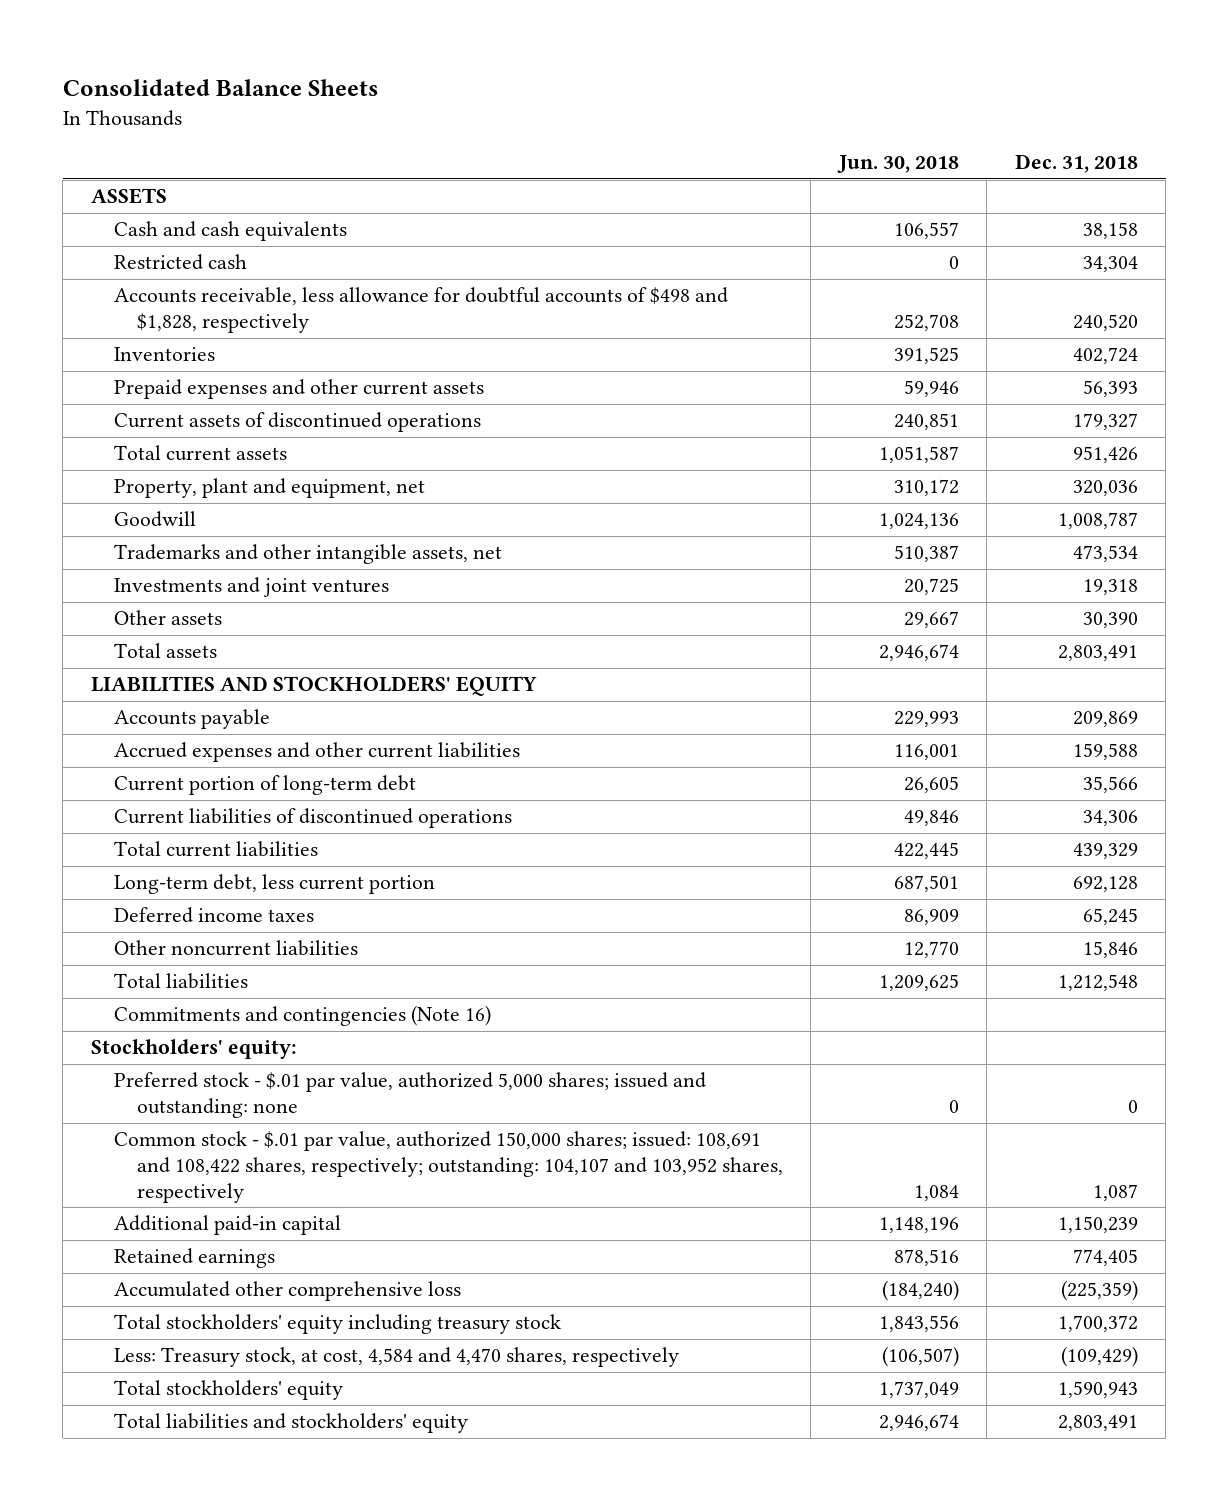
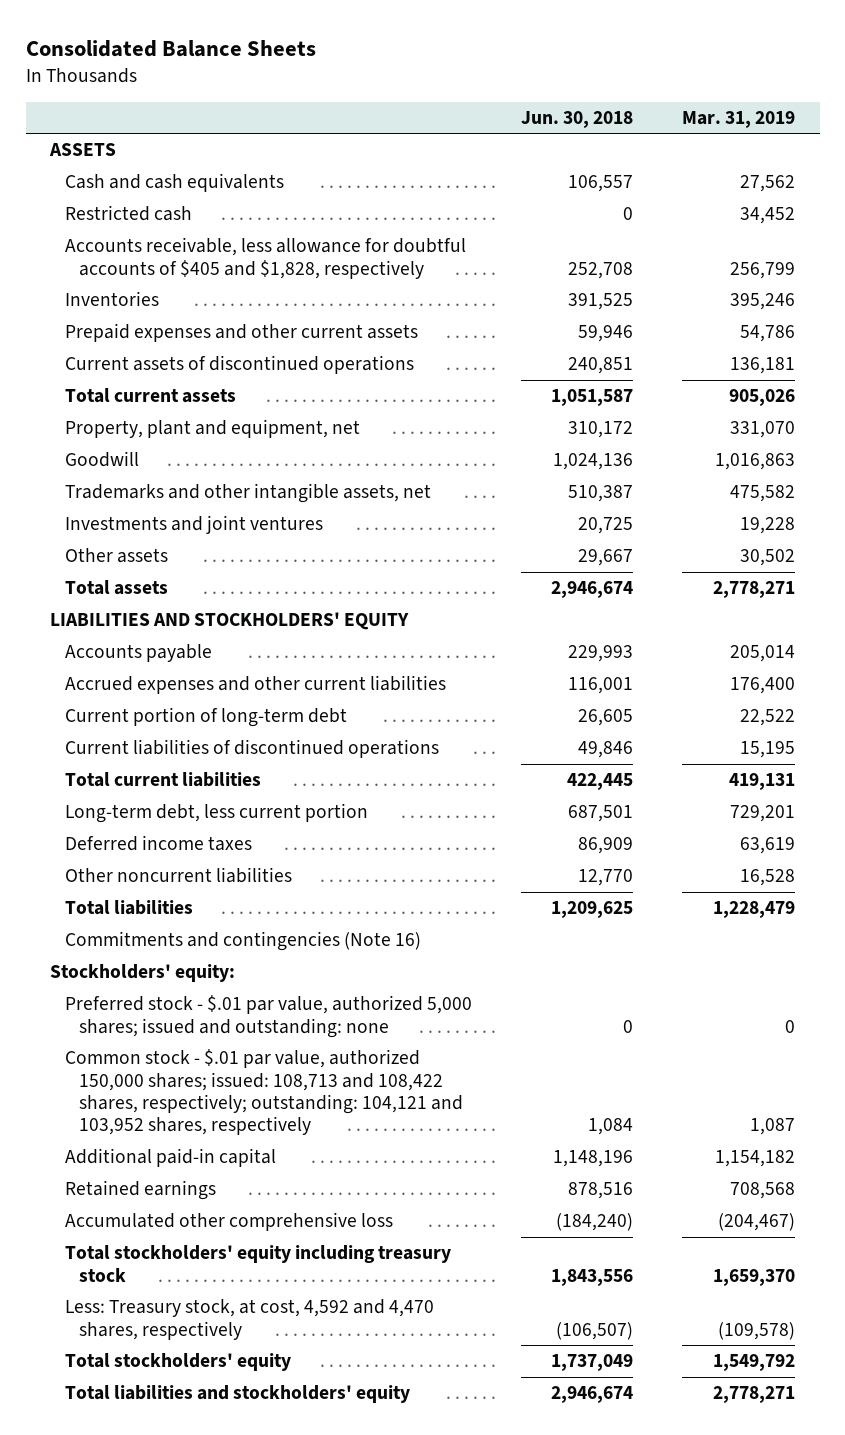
[1014,154,1138,174] Dec. 31, 2018 -> none
none -> [681,110,795,128] Mar. 31, 2019
[113,287,728,333] Accounts receivable, less allowance for doubtful accounts of $498 and $1,828, respectively -> [64,237,466,279] Accounts receivable, less allowance for doubtful accounts of $405 and $1,828, respectively
[113,1131,783,1203] Common stock - $.01 par value, authorized 150,000 shares; issued: 108,691 and 108,422 shares, respectively; outstanding: 104,107 and 103,952 shares, respectively -> [64,1049,464,1136] Common stock - $.01 par value, authorized 150,000 shares; issued: 108,713 and 108,422 shares, respectively; outstanding: 104,121 and 103,952 shares, respectively
[113,1347,679,1368] Less: Treasury stock, at cost, 4,584 and 4,470 shares, respectively -> [64,1299,434,1340] Less: Treasury stock, at cost, 4,592 and 4,470 shares, respectively

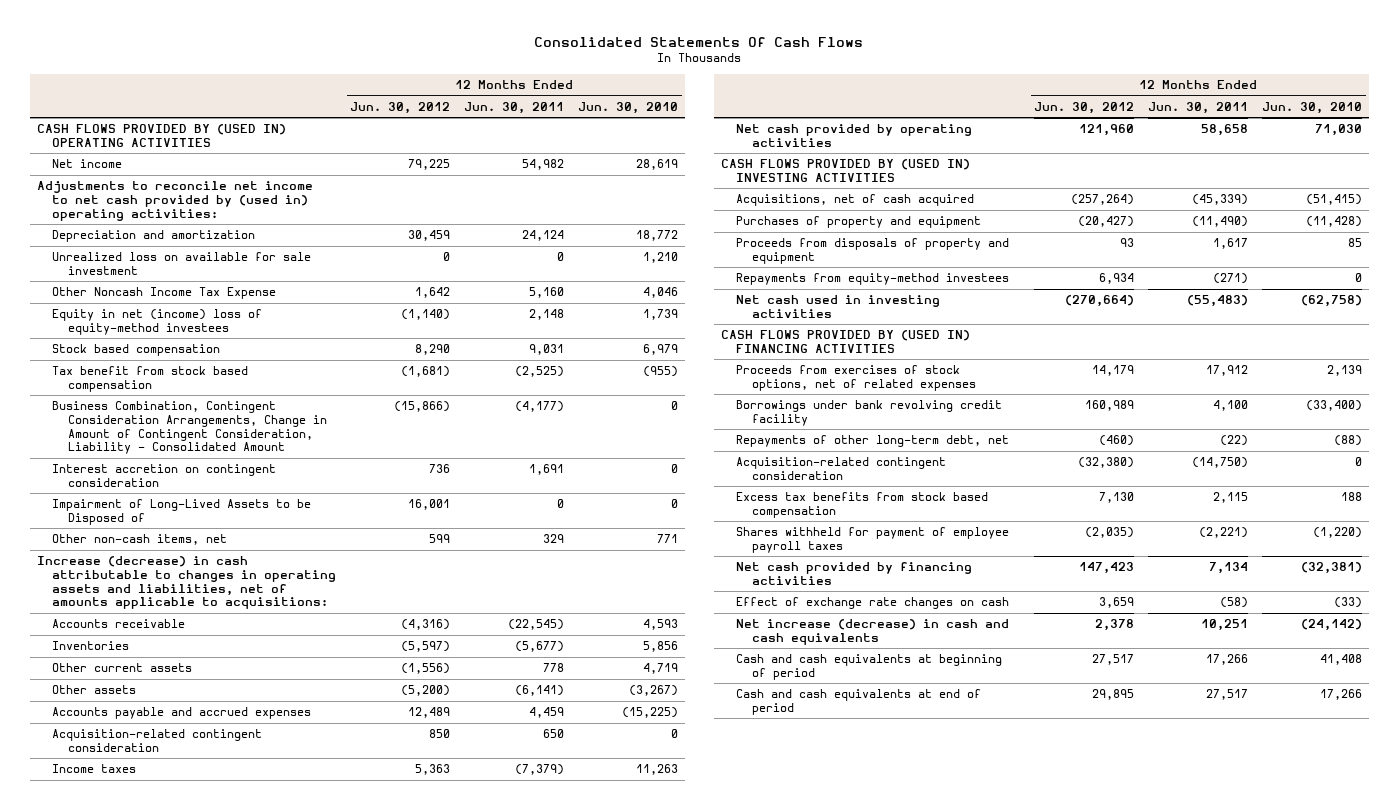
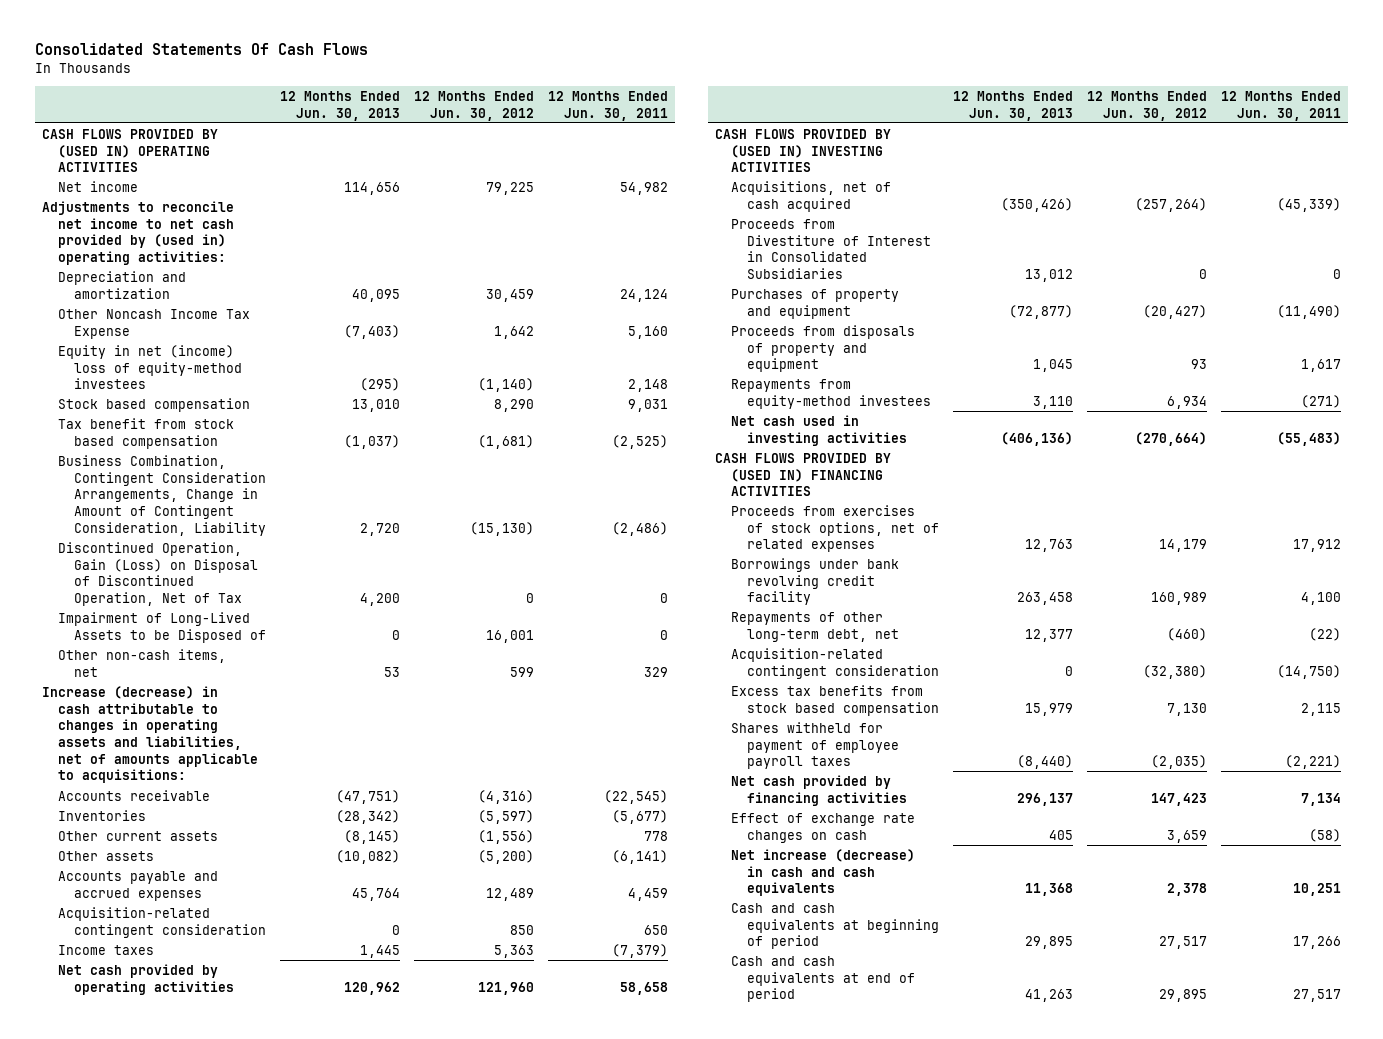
[578,101,679,114] Jun. 30, 2010 -> none
none -> [280,91,401,121] 12 Months Ended Jun. 30, 2013
[52,252,312,275] Unrealized loss on available for sale investment -> none
[52,464,277,487] Interest accretion on contingent consideration -> none
[52,401,327,455] Business Combination, Contingent Consideration Arrangements, Change in Amount of Contingent Consideration, Liability - Consolidated Amount -> [57,454,267,536] Business Combination, Contingent Consideration Arrangements, Change in Amount of Contingent Consideration, Liability
[394,401,451,413] (15,866) -> [469,521,534,536] (15,130)
[515,401,565,413] (4,177) -> [611,521,668,536] (2,486)
none -> [57,541,259,606] Discontinued Operation, Gain (Loss) on Disposal of Discontinued Operation, Net of Tax
none -> [731,218,932,279] Proceeds from Divestiture of Interest in Consolidated Subsidiaries

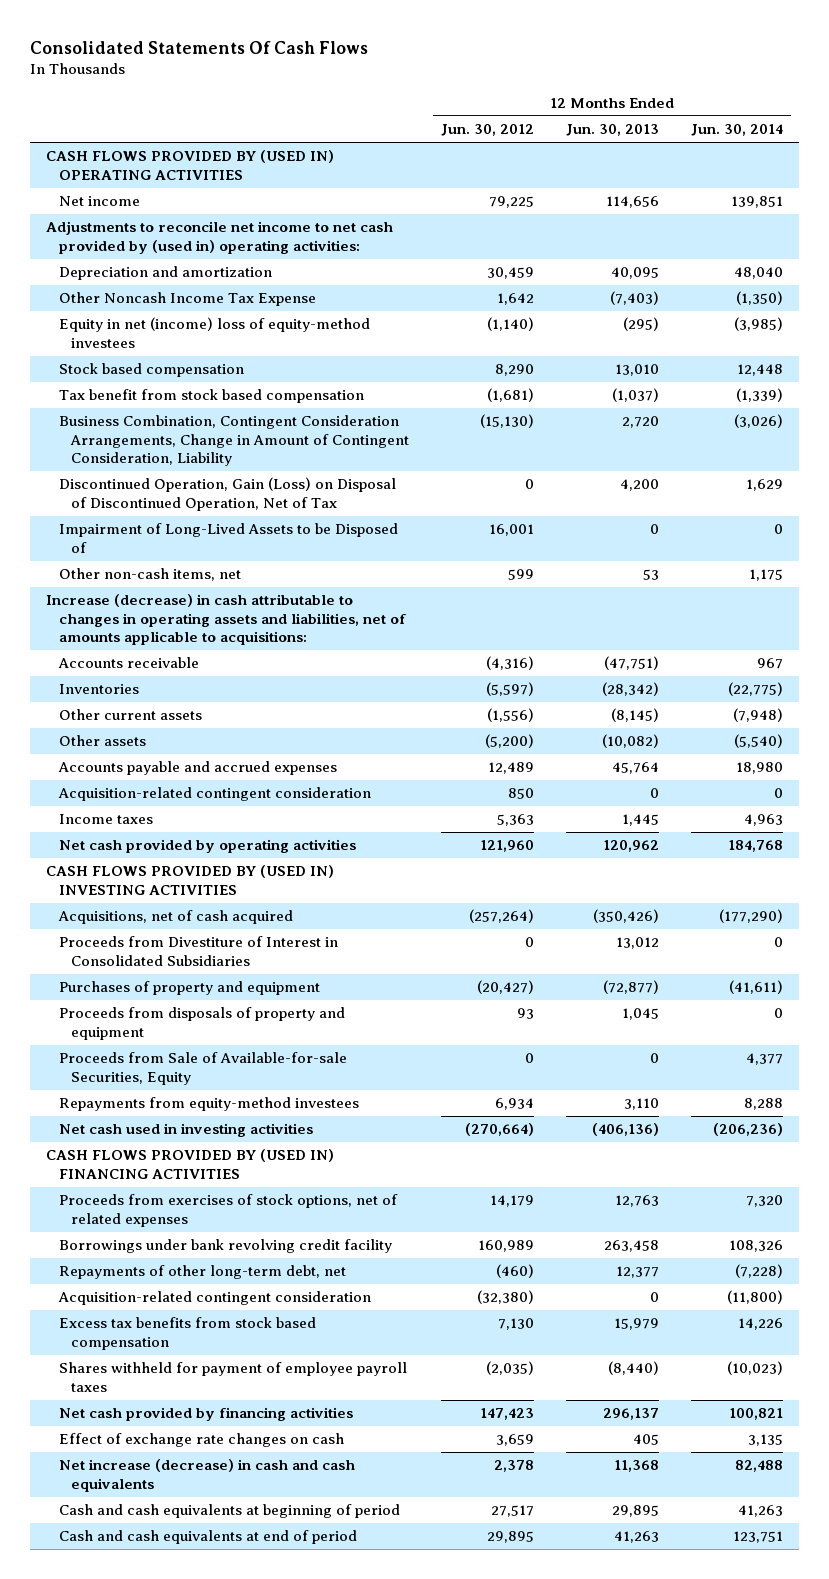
[547,91,668,121] 12 Months Ended Jun. 30, 2011 -> none
none -> [690,124,783,137] Jun. 30, 2014
none -> [58,1052,347,1085] Proceeds from Sale of Available-for-sale Securities, Equity

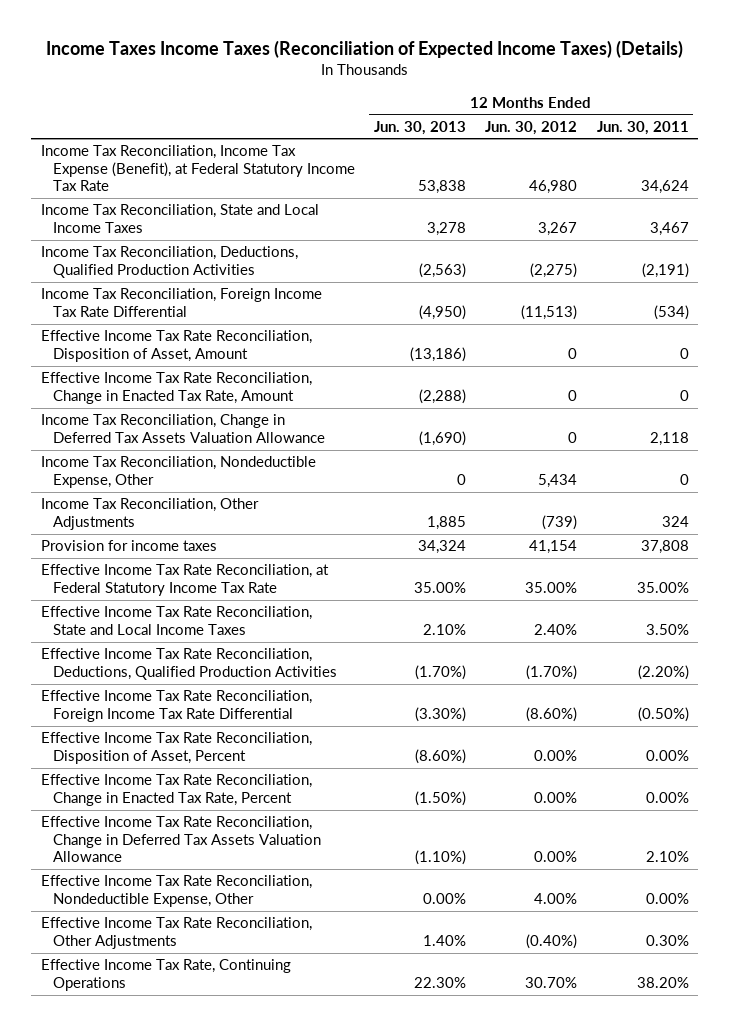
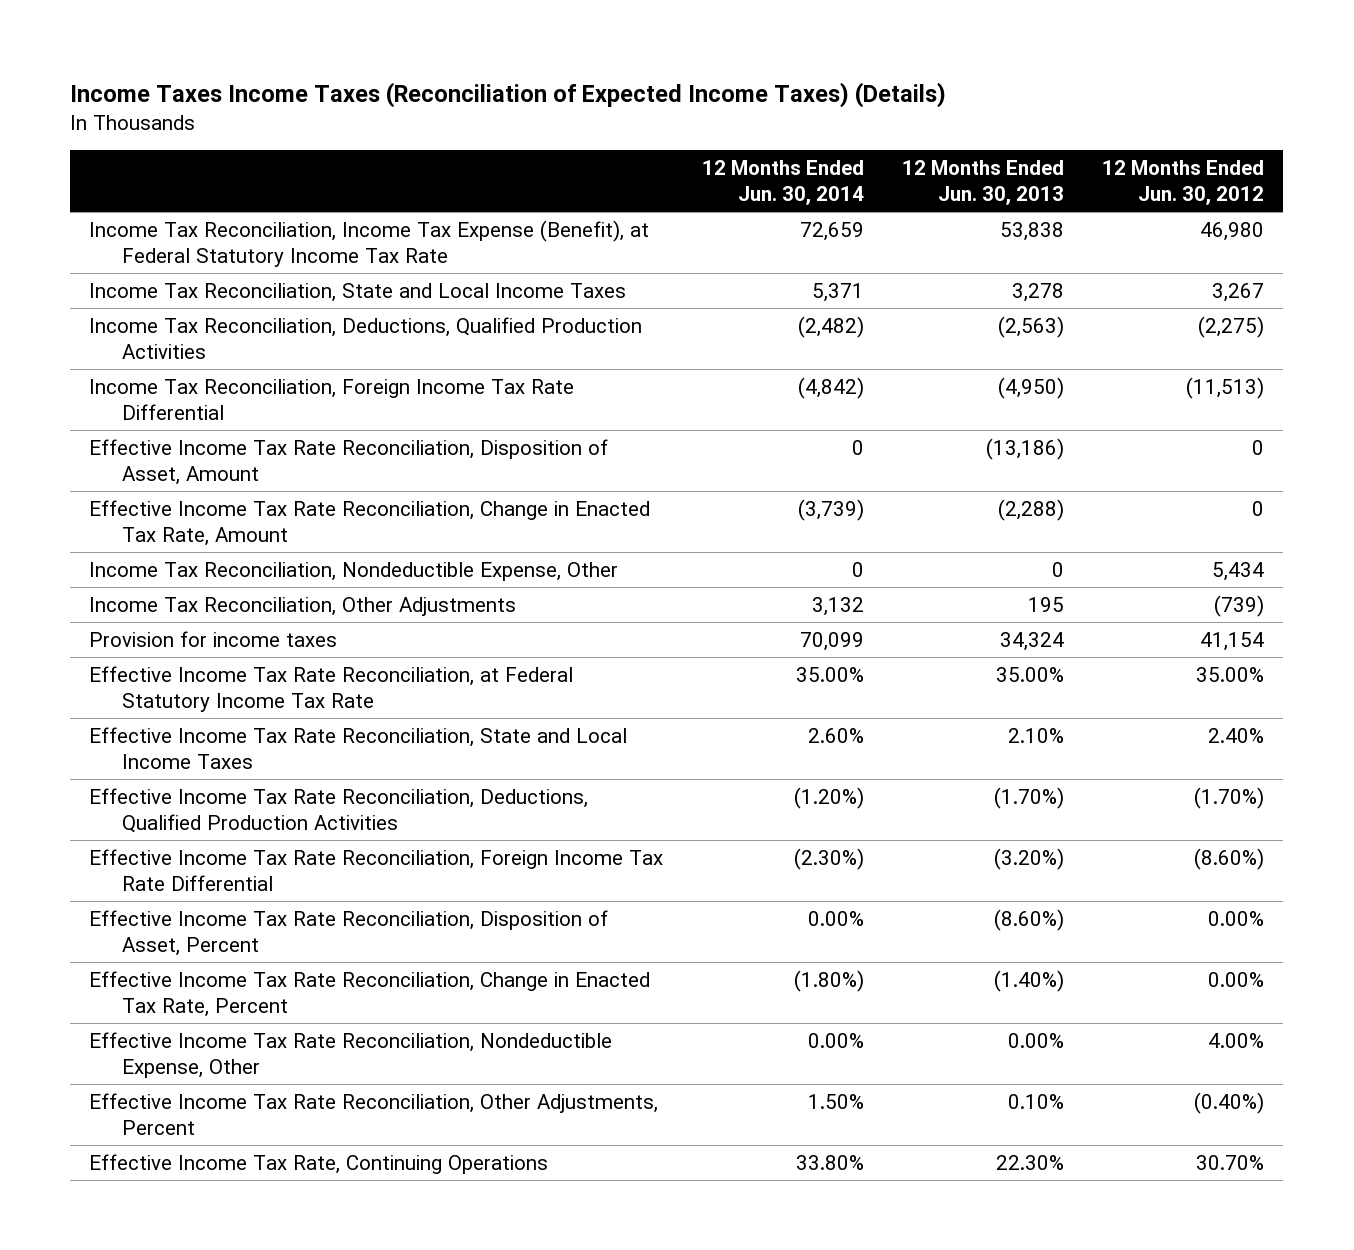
[596,120,689,135] Jun. 30, 2011 -> none
none -> [701,160,864,206] 12 Months Ended Jun. 30, 2014
[40,414,325,443] Income Tax Reconciliation, Change in Deferred Tax Assets Valuation Allowance -> none
[426,515,466,530] 1,885 -> [1027,596,1064,612] 195
[414,706,466,722] (3.30%) -> [993,847,1064,870] (3.20%)
[40,816,321,863] Effective Income Tax Rate Reconciliation, Change in Deferred Tax Assets Valuation Allowance -> none
[414,790,466,806] (1.50%) -> [993,969,1064,992] (1.40%)
[40,917,312,949] Effective Income Tax Rate Reconciliation, Other Adjustments -> [89,1092,659,1135] Effective Income Tax Rate Reconciliation, Other Adjustments, Percent
[422,934,466,946] 1.40% -> [1007,1093,1064,1109] 0.10%

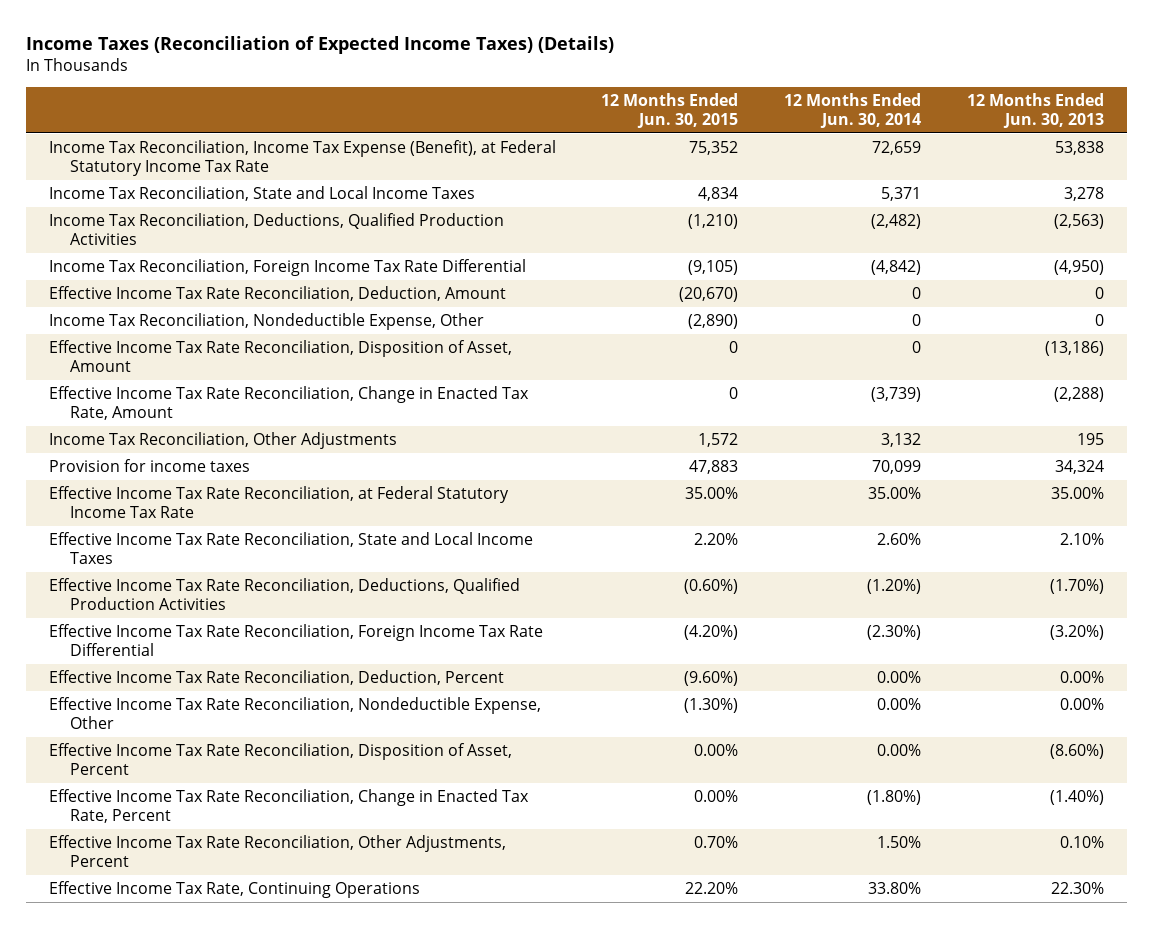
[70,82,947,109] Income Taxes Income Taxes (Reconciliation of Expected Income Taxes) (Details) -> [25,35,614,54] Income Taxes (Reconciliation of Expected Income Taxes) (Details)
[1102,160,1265,206] 12 Months Ended Jun. 30, 2012 -> none
none -> [601,92,739,128] 12 Months Ended Jun. 30, 2015
none -> [48,286,506,302] Effective Income Tax Rate Reconciliation, Deduction, Amount
[89,561,619,581] Income Tax Reconciliation, Nondeductible Expense, Other -> [48,313,484,331] Income Tax Reconciliation, Nondeductible Expense, Other
none -> [48,670,504,686] Effective Income Tax Rate Reconciliation, Deduction, Percent
[89,1031,613,1078] Effective Income Tax Rate Reconciliation, Nondeductible Expense, Other -> [48,697,541,730] Effective Income Tax Rate Reconciliation, Nondeductible Expense, Other

